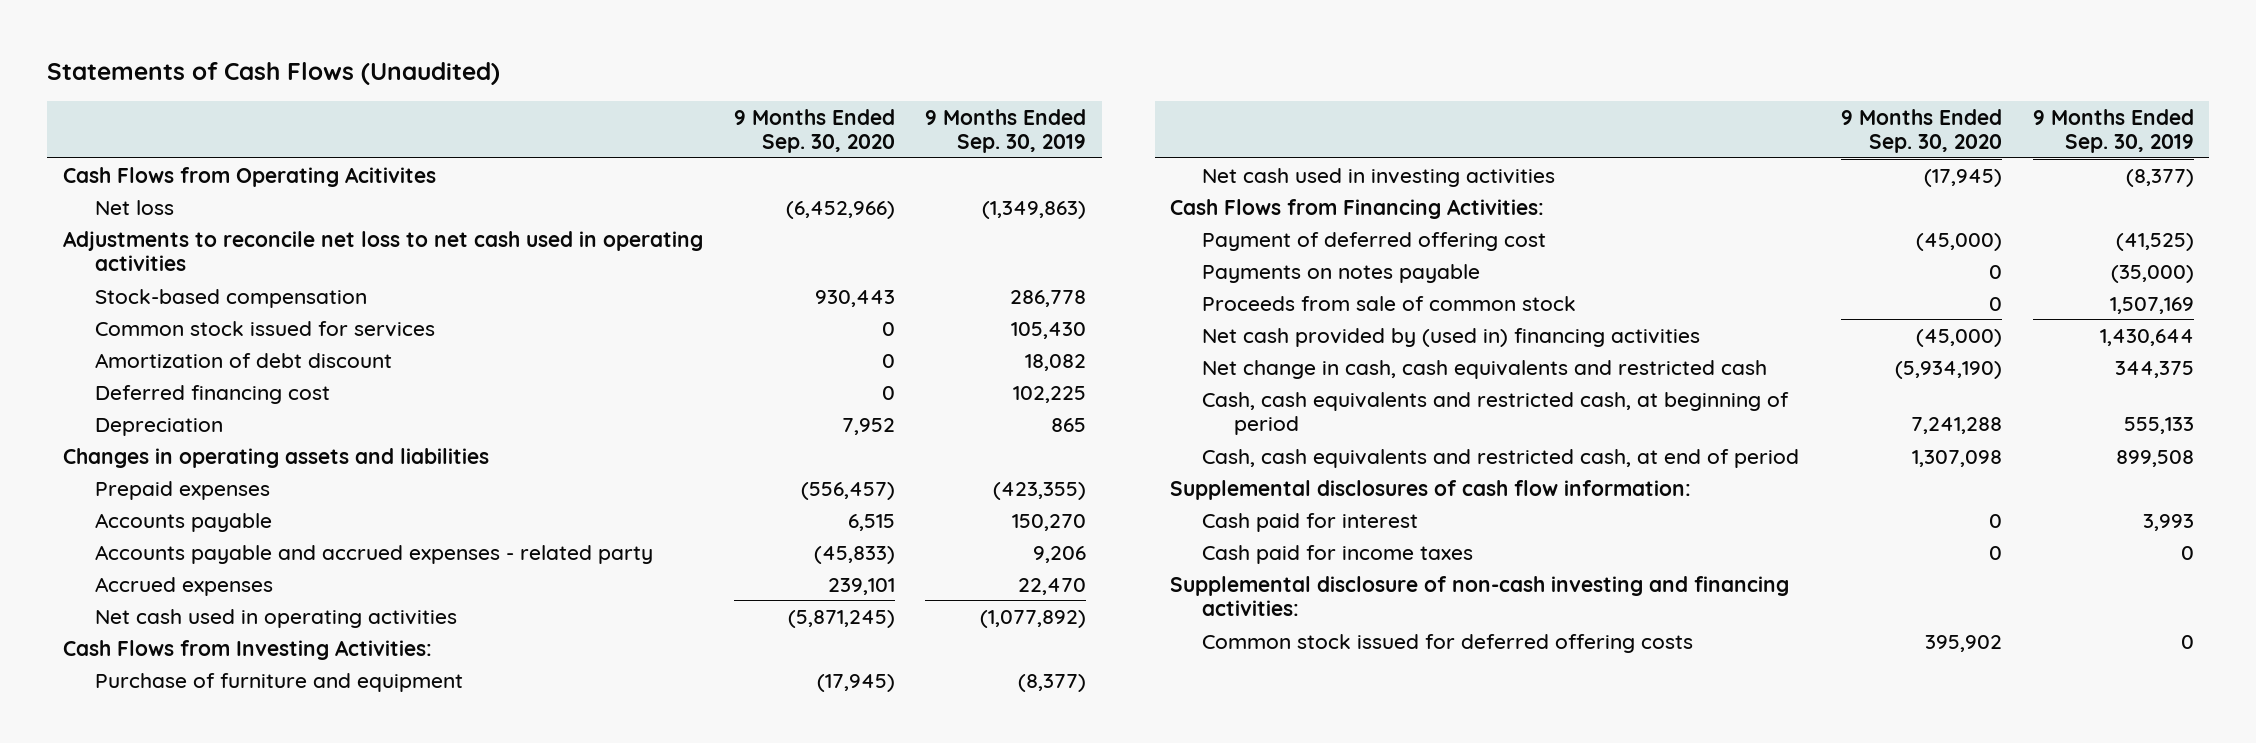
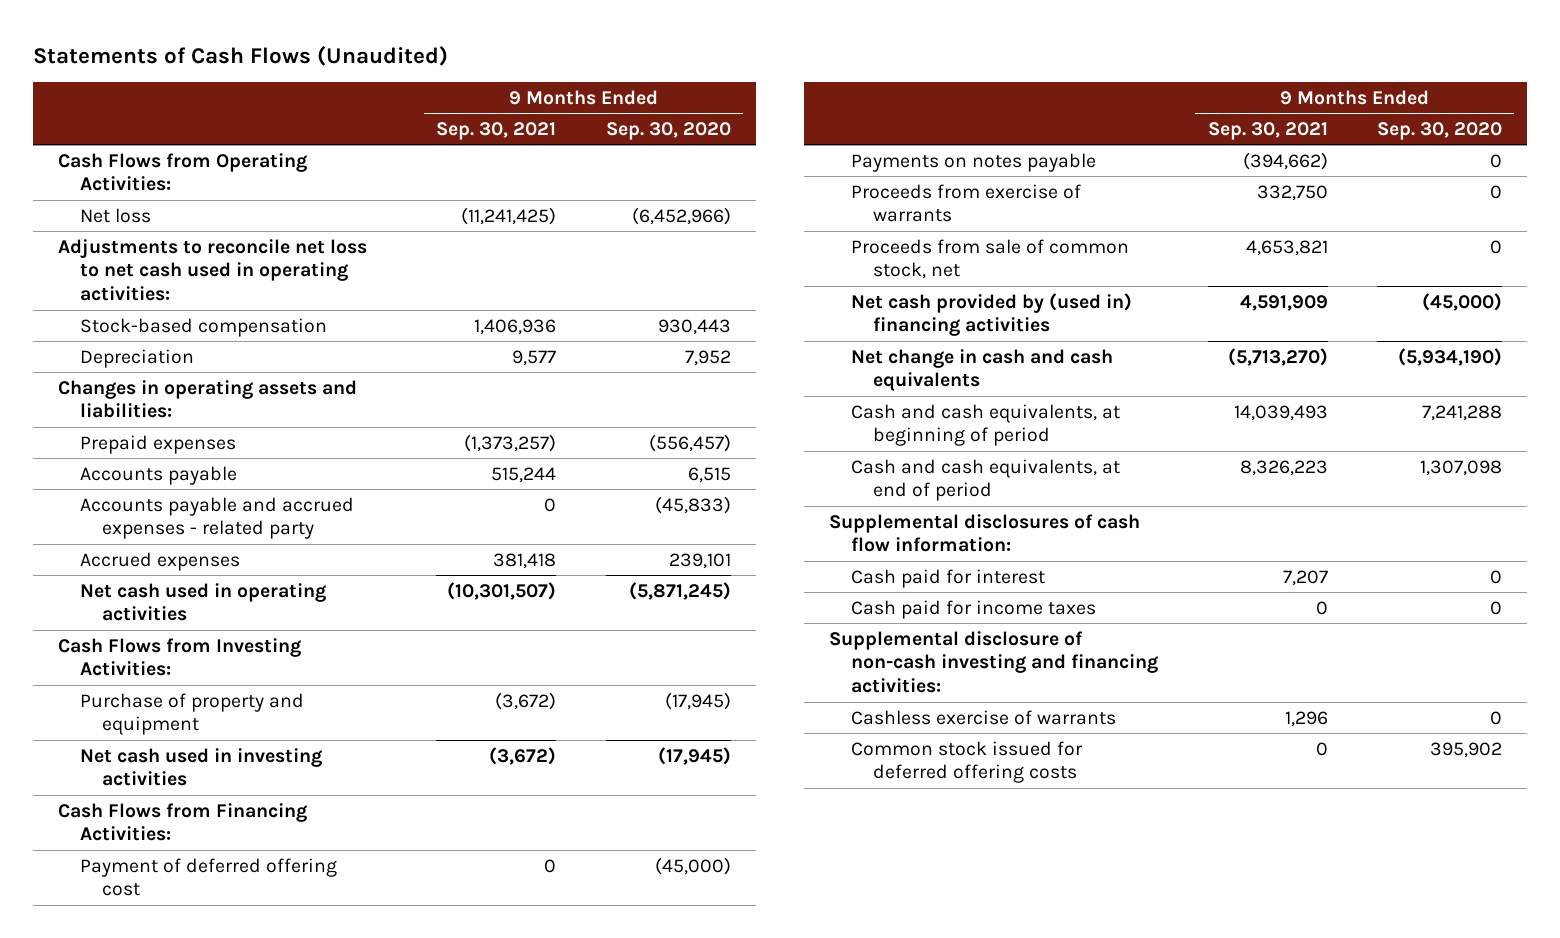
[925,108,1087,154] 9 Months Ended Sep. 30, 2019 -> none
none -> [436,121,557,140] Sep. 30, 2021
[62,166,436,187] Cash Flows from Operating Acitivites -> [57,152,307,192] Cash Flows from Operating Activities:
[62,230,703,272] Adjustments to reconcile net loss to net cash used in operating activities -> [57,238,367,302] Adjustments to reconcile net loss to net cash used in operating activities:
[94,320,435,337] Common stock issued for services -> none
[94,352,392,368] Amortization of debt discount -> none
[94,384,330,404] Deferred financing cost -> none
[62,447,489,468] Changes in operating assets and liabilities -> [57,379,357,419] Changes in operating assets and liabilities:
[94,672,463,692] Purchase of furniture and equipment -> [79,692,304,736] Purchase of property and equipment
none -> [851,183,1082,223] Proceeds from exercise of warrants
[1202,295,1577,311] Proceeds from sale of common stock -> [851,238,1130,280] Proceeds from sale of common stock, net
[1202,359,1768,379] Net change in cash, cash equivalents and restricted cash -> [851,348,1114,392] Net change in cash and cash equivalents
[1202,391,1790,436] Cash, cash equivalents and restricted cash, at beginning of period -> [851,403,1121,447] Cash and cash equivalents, at beginning of period
[1202,448,1800,468] Cash, cash equivalents and restricted cash, at end of period -> [851,458,1121,502] Cash and cash equivalents, at end of period
none -> [851,709,1117,725] Cashless exercise of warrants

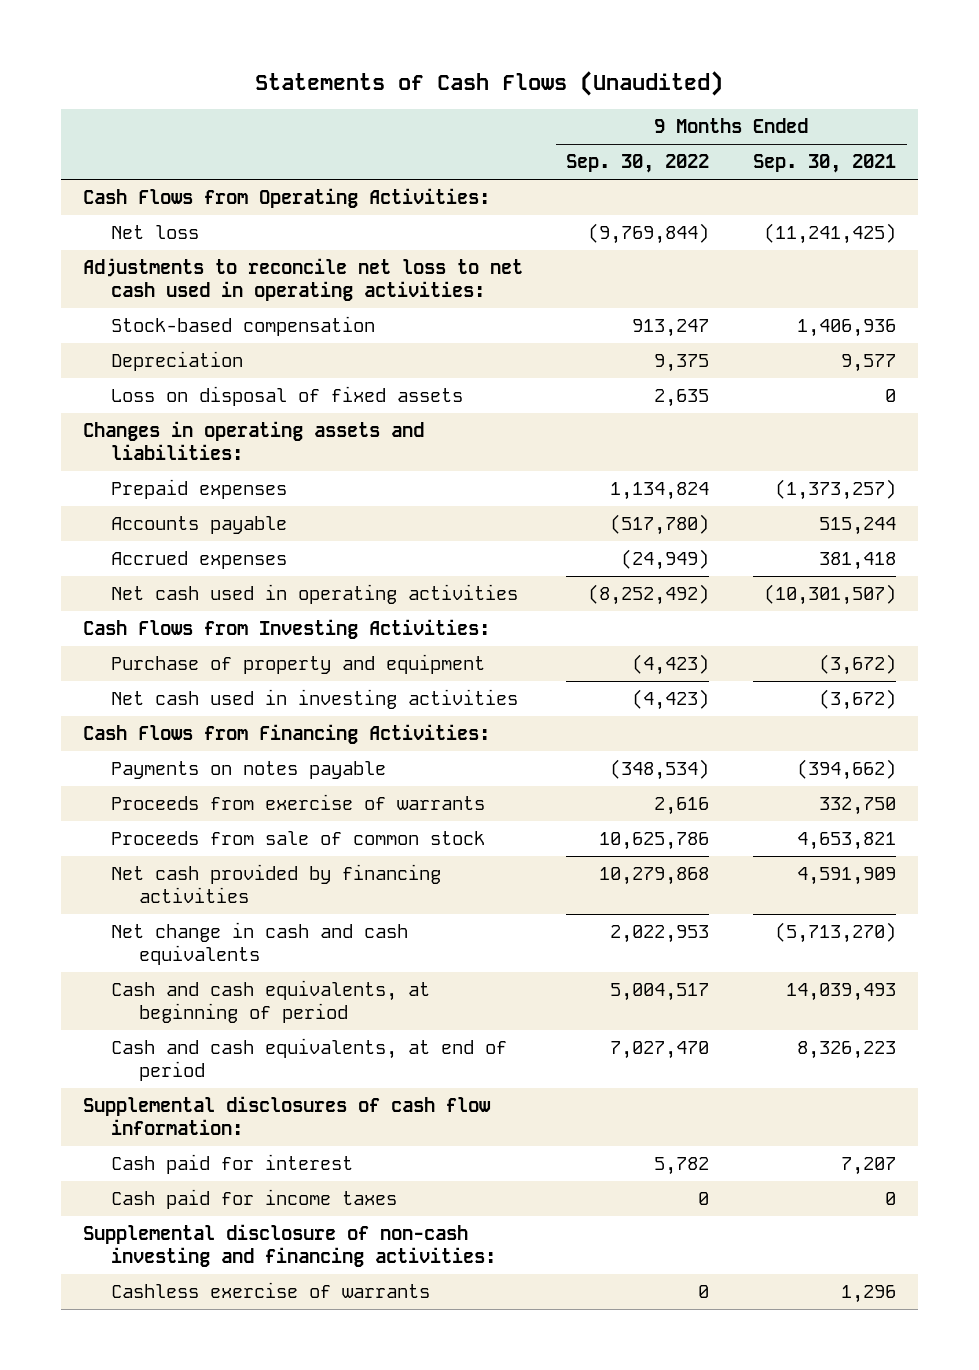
[605,121,731,140] Sep. 30, 2020 -> none
none -> [566,154,710,174] Sep. 30, 2022
none -> [110,386,463,407] Loss on disposal of fixed assets
[79,496,354,540] Accounts payable and accrued expenses - related party -> none
[79,857,337,897] Payment of deferred offering cost -> none
[851,238,1130,280] Proceeds from sale of common stock, net -> [110,831,485,846] Proceeds from sale of common stock
[851,292,1133,337] Net cash provided by (used in) financing activities -> [110,864,441,904] Net cash provided by financing activities
[851,740,1084,784] Common stock issued for deferred offering costs -> none

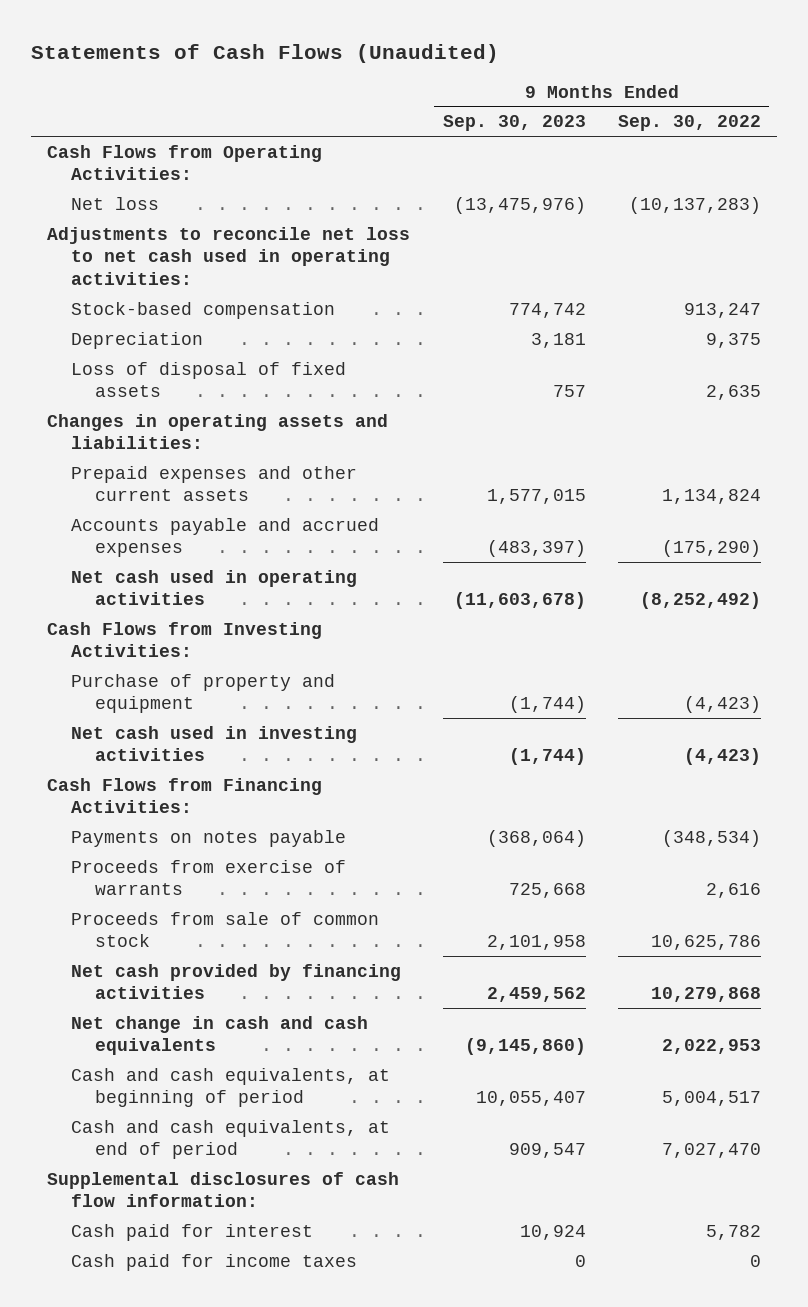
[753,154,897,174] Sep. 30, 2021 -> none
none -> [442,115,586,132] Sep. 30, 2023
[588,223,710,245] (9,769,844) -> [629,196,762,214] (10,137,283)
[110,386,463,407] Loss on disposal of fixed assets -> [70,361,346,398] Loss of disposal of fixed assets
[110,516,287,535] Accounts payable -> none
[110,551,287,570] Accrued expenses -> none
[110,479,287,500] Prepaid expenses -> [70,465,357,502] Prepaid expenses and other current assets
none -> [70,517,379,558] Accounts payable and accrued expenses
[82,1224,496,1268] Supplemental disclosure of non-cash investing and financing activities: -> none
[110,1282,430,1299] Cashless exercise of warrants -> none

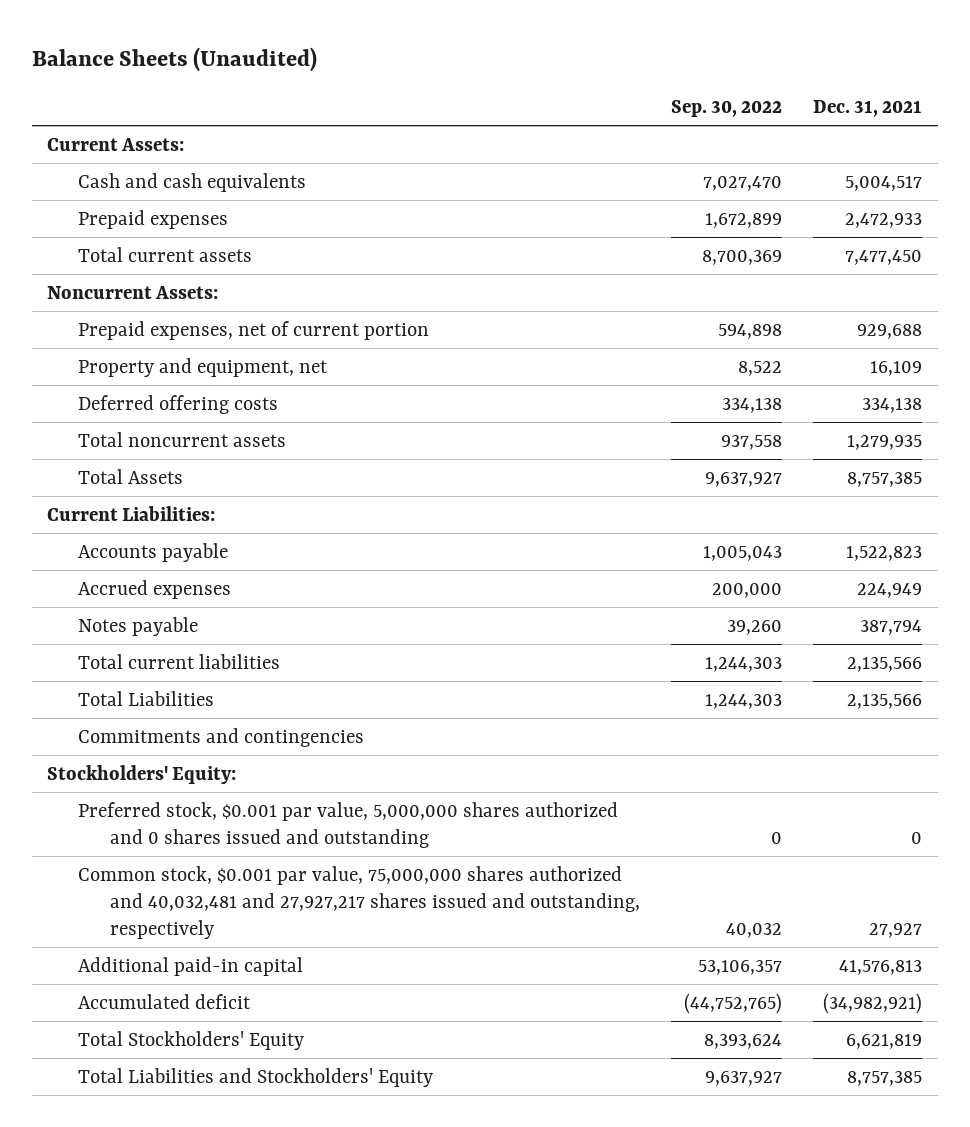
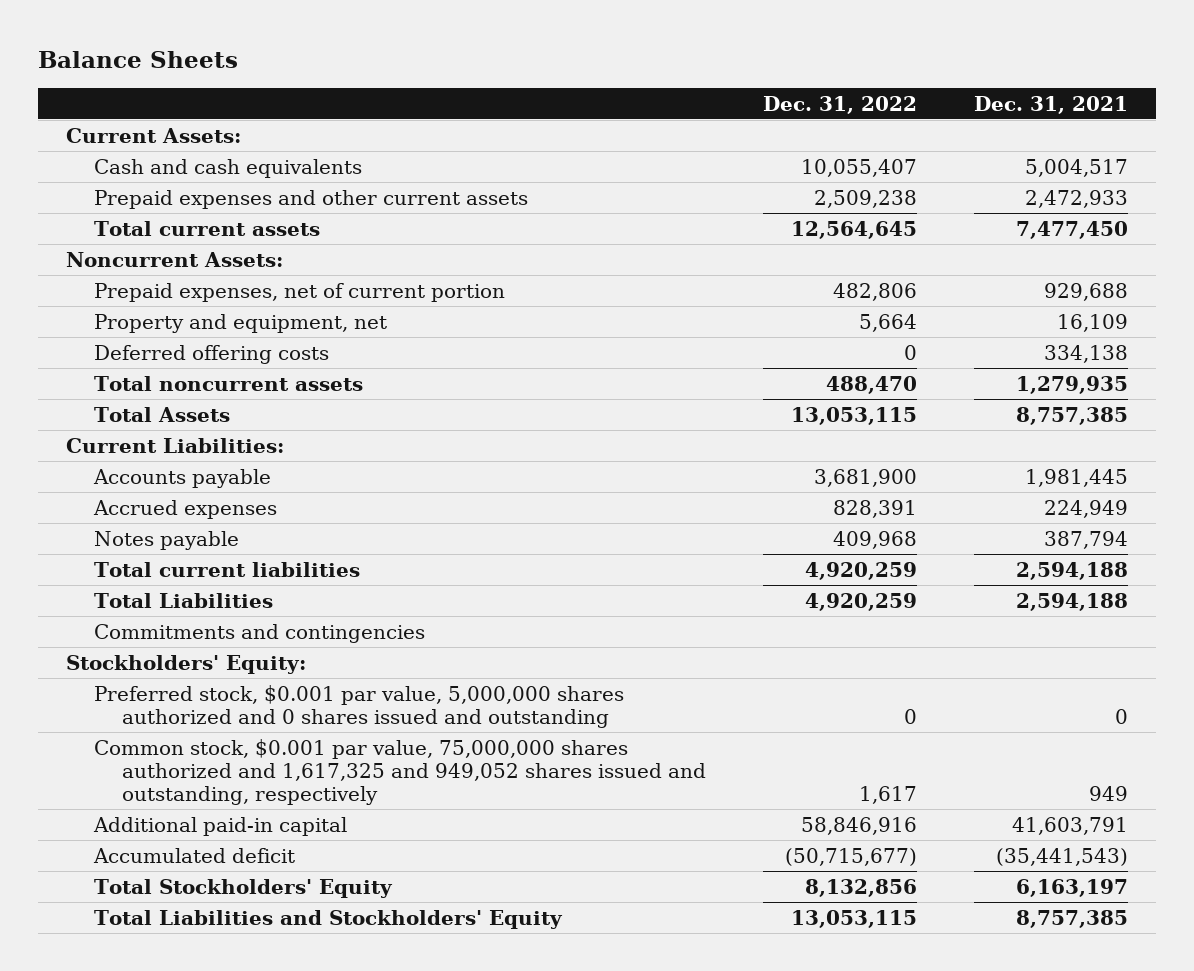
[31,46,317,72] Balance Sheets (Unaudited) -> [37,51,238,69] Balance Sheets
[671,99,783,117] Sep. 30, 2022 -> none
none -> [762,95,917,114] Dec. 31, 2022
[78,209,229,229] Prepaid expenses -> [93,189,528,209] Prepaid expenses and other current assets
[846,545,923,561] 1,522,823 -> [1024,468,1128,487] 1,981,445
[847,656,923,672] 2,135,566 -> [1015,561,1128,580] 2,594,188
[847,693,923,709] 2,135,566 -> [1015,592,1128,611] 2,594,188
[78,865,640,940] Common stock, $0.001 par value, 75,000,000 shares authorized and 40,032,481 and 27,927,217 shares issued and outstanding, respectively -> [93,738,706,806] Common stock, $0.001 par value, 75,000,000 shares authorized and 1,617,325 and 949,052 shares issued and outstanding, respectively
[869,923,923,939] 27,927 -> [1088,786,1128,802] 949
[839,959,923,975] 41,576,813 -> [1011,816,1128,835] 41,603,791
[823,992,923,1014] (34,982,921) -> [995,847,1128,866] (35,441,543)
[846,1033,923,1049] 6,621,819 -> [1015,878,1128,897] 6,163,197

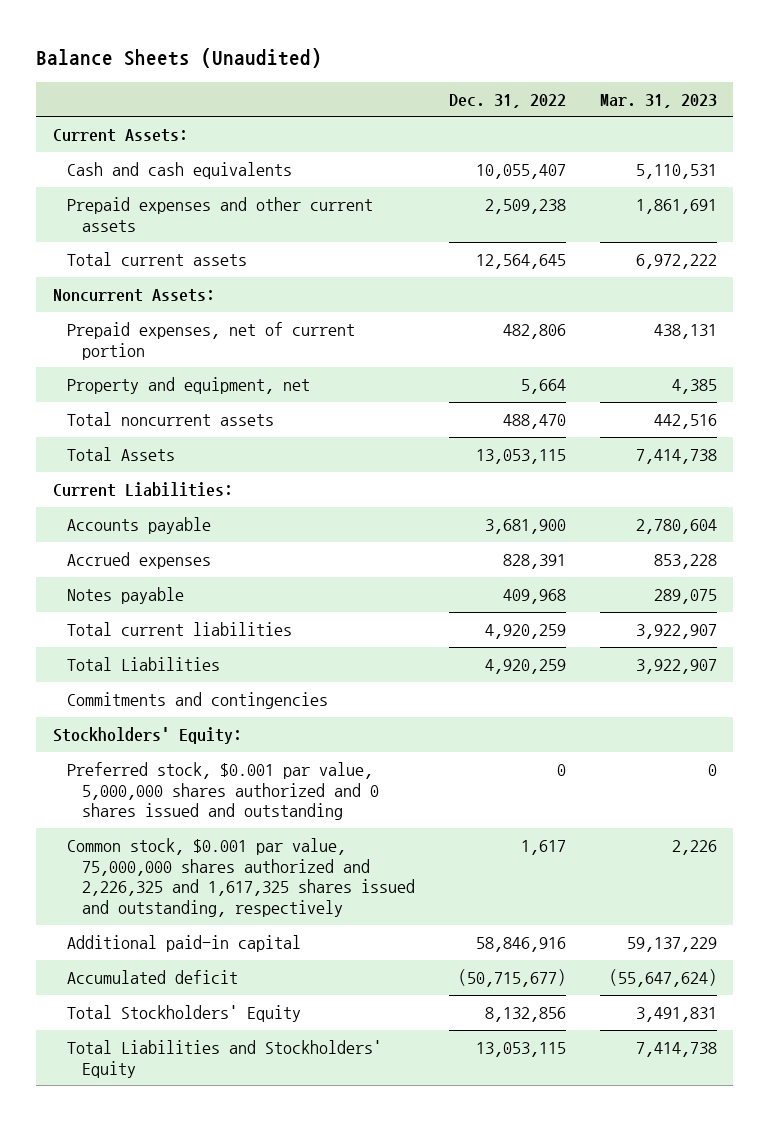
[37,51,238,69] Balance Sheets -> [36,47,323,68] Balance Sheets (Unaudited)
[973,95,1128,114] Dec. 31, 2021 -> none
none -> [599,93,717,108] Mar. 31, 2023
[93,344,329,364] Deferred offering costs -> none
[93,738,706,806] Common stock, $0.001 par value, 75,000,000 shares authorized and 1,617,325 and 949,052 shares issued and outstanding, respectively -> [67,838,415,917] Common stock, $0.001 par value, 75,000,000 shares authorized and 2,226,325 and 1,617,325 shares issued and outstanding, respectively

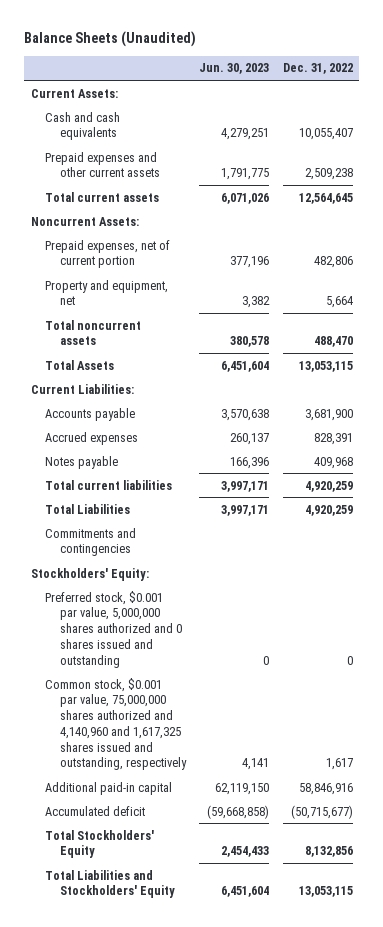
[599,93,717,108] Mar. 31, 2023 -> none
none -> [199,63,270,75] Jun. 30, 2023
[67,838,415,917] Common stock, $0.001 par value, 75,000,000 shares authorized and 2,226,325 and 1,617,325 shares issued and outstanding, respectively -> [45,677,187,771] Common stock, $0.001 par value, 75,000,000 shares authorized and 4,140,960 and 1,617,325 shares issued and outstanding, respectively

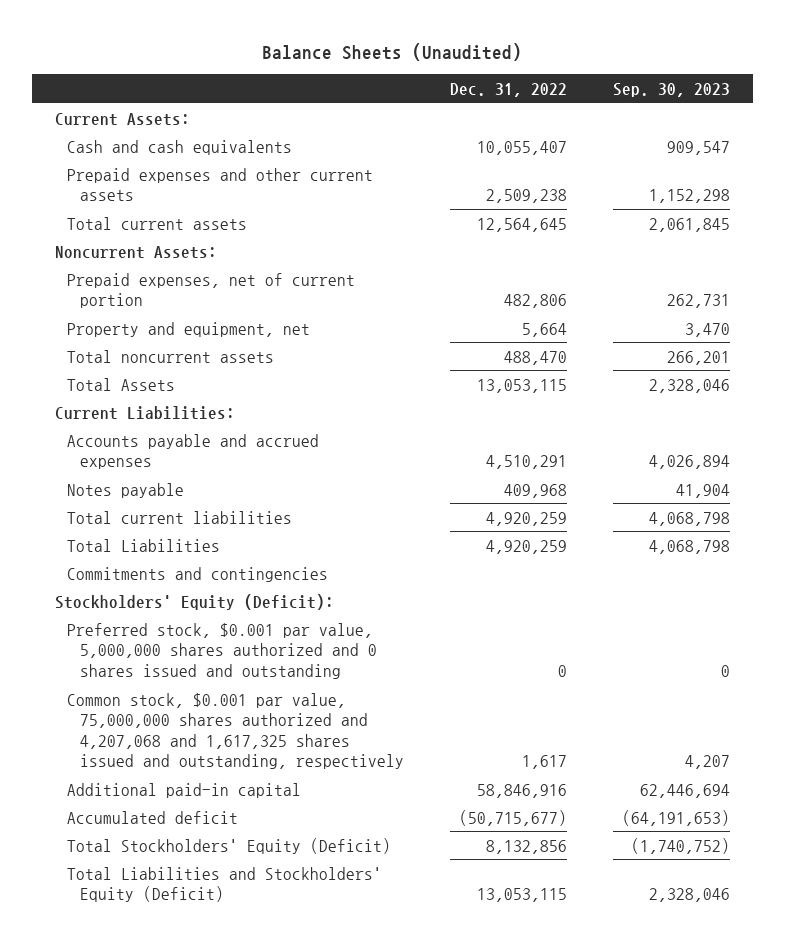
[199,63,270,75] Jun. 30, 2023 -> none
none -> [613,82,731,97] Sep. 30, 2023
[45,407,136,421] Accounts payable -> none
[45,431,139,445] Accrued expenses -> none
none -> [67,433,320,470] Accounts payable and accrued expenses
[30,567,149,581] Stockholders' Equity: -> [54,593,334,610] Stockholders' Equity (Deficit):
[45,677,187,771] Common stock, $0.001 par value, 75,000,000 shares authorized and 4,140,960 and 1,617,325 shares issued and outstanding, respectively -> [67,692,404,770] Common stock, $0.001 par value, 75,000,000 shares authorized and 4,207,068 and 1,617,325 shares issued and outstanding, respectively
[45,829,155,859] Total Stockholders' Equity -> [67,837,392,854] Total Stockholders' Equity (Deficit)
[45,869,175,899] Total Liabilities and Stockholders' Equity -> [67,866,383,903] Total Liabilities and Stockholders' Equity (Deficit)

